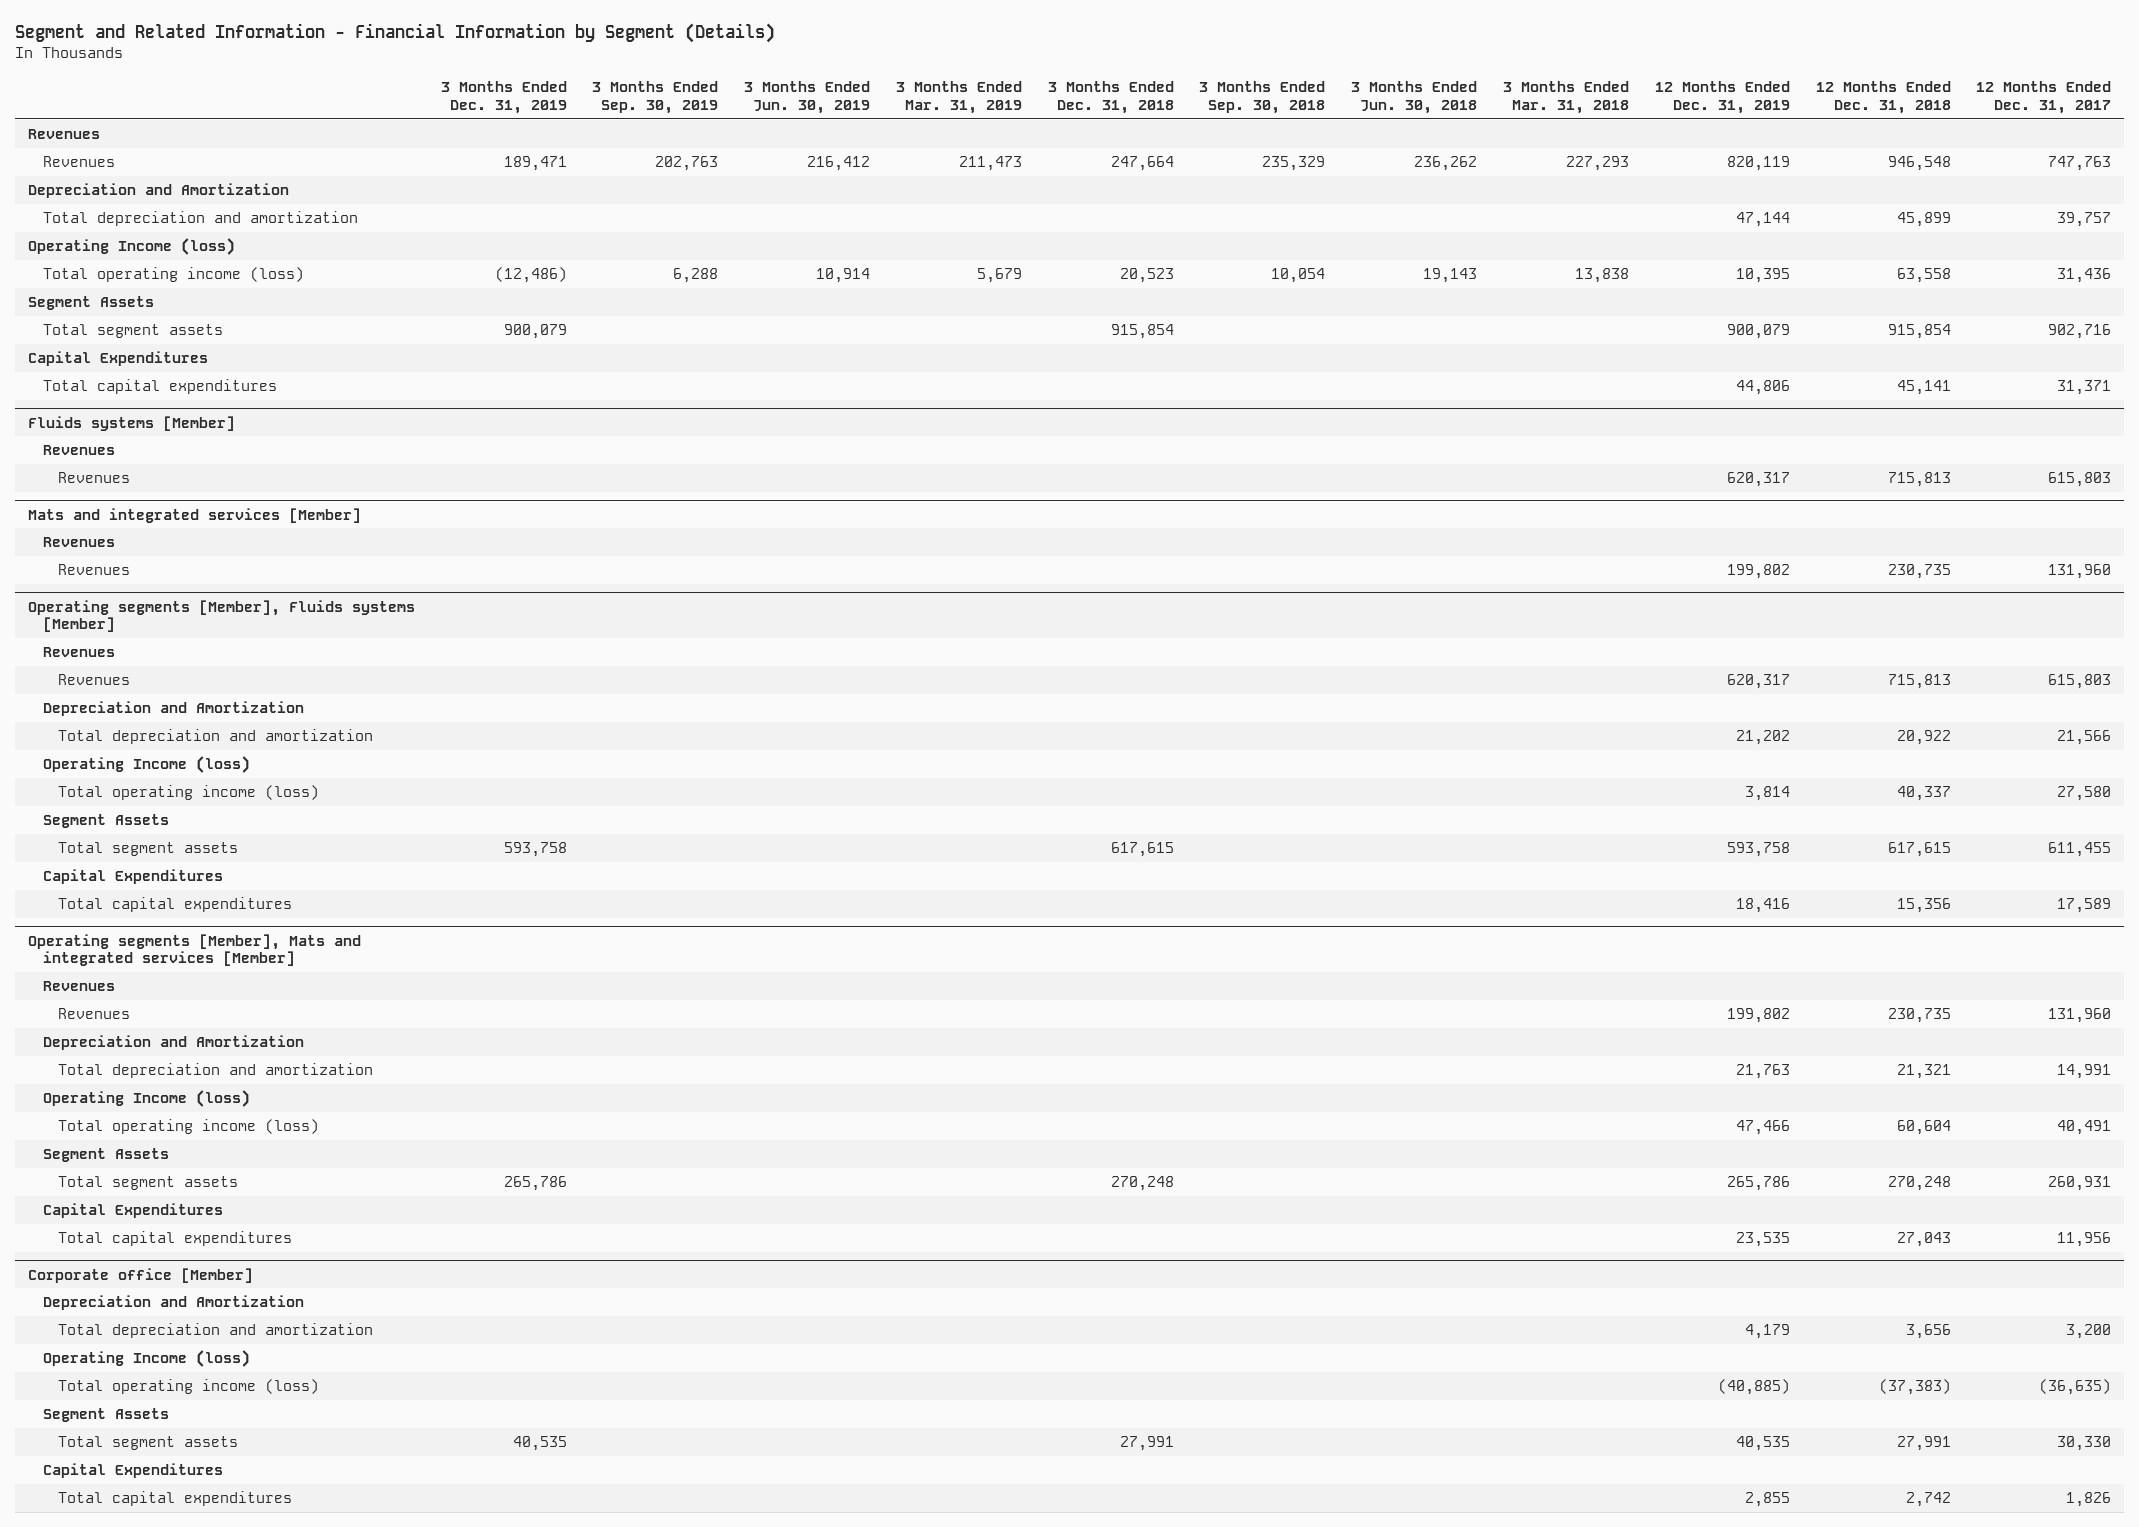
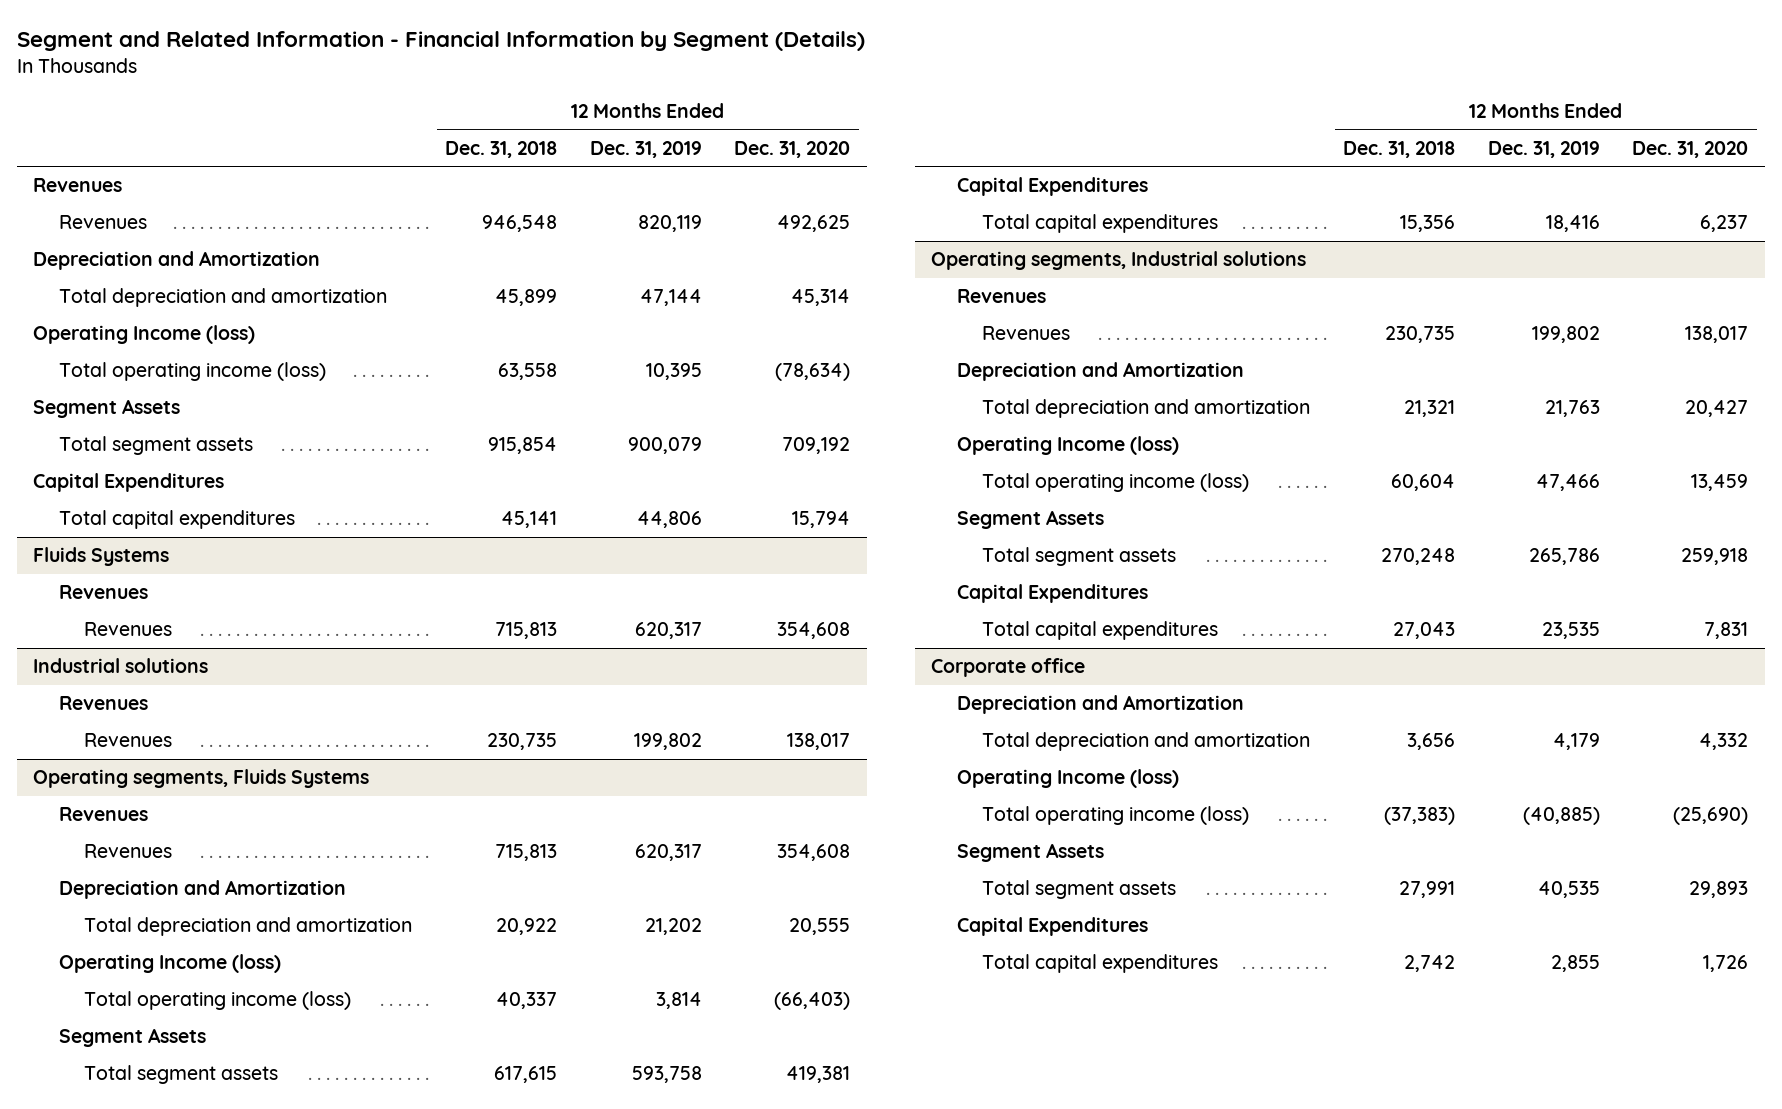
[440,81,567,115] 3 Months Ended Dec. 31, 2019 -> none
[592,81,719,115] 3 Months Ended Sep. 30, 2019 -> none
[744,81,871,115] 3 Months Ended Jun. 30, 2019 -> none
[895,81,1022,115] 3 Months Ended Mar. 31, 2019 -> none
[1047,81,1174,115] 3 Months Ended Dec. 31, 2018 -> none
[1199,81,1326,115] 3 Months Ended Sep. 30, 2018 -> none
[1351,81,1478,115] 3 Months Ended Jun. 30, 2018 -> none
[1502,81,1629,115] 3 Months Ended Mar. 31, 2018 -> none
[1976,81,2112,115] 12 Months Ended Dec. 31, 2017 -> none
none -> [734,140,851,158] Dec. 31, 2020
[27,415,235,431] Fluids systems [Member] -> [33,547,170,567] Fluids Systems
[27,507,361,523] Mats and integrated services [Member] -> none
none -> [33,658,209,674] Industrial solutions
[27,599,415,633] Operating segments [Member], Fluids systems [Member] -> [33,769,370,789] Operating segments, Fluids Systems
[27,933,361,967] Operating segments [Member], Mats and integrated services [Member] -> none
none -> [931,251,1307,271] Operating segments, Industrial solutions
[27,1267,253,1283] Corporate office [Member] -> [931,658,1086,678] Corporate office

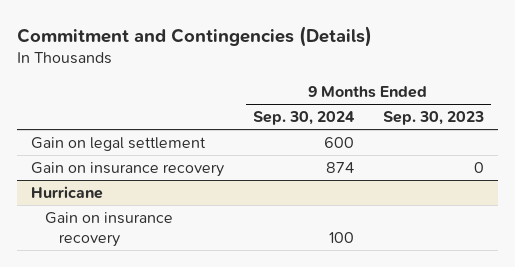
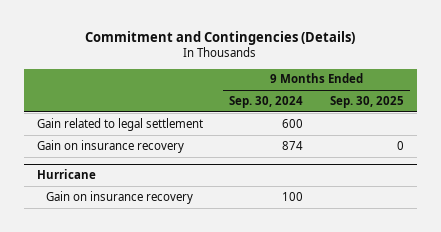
[382,111,484,126] Sep. 30, 2023 -> none
none -> [329,96,404,109] Sep. 30, 2025
[31,136,207,151] Gain on legal settlement -> [37,117,204,131] Gain related to legal settlement

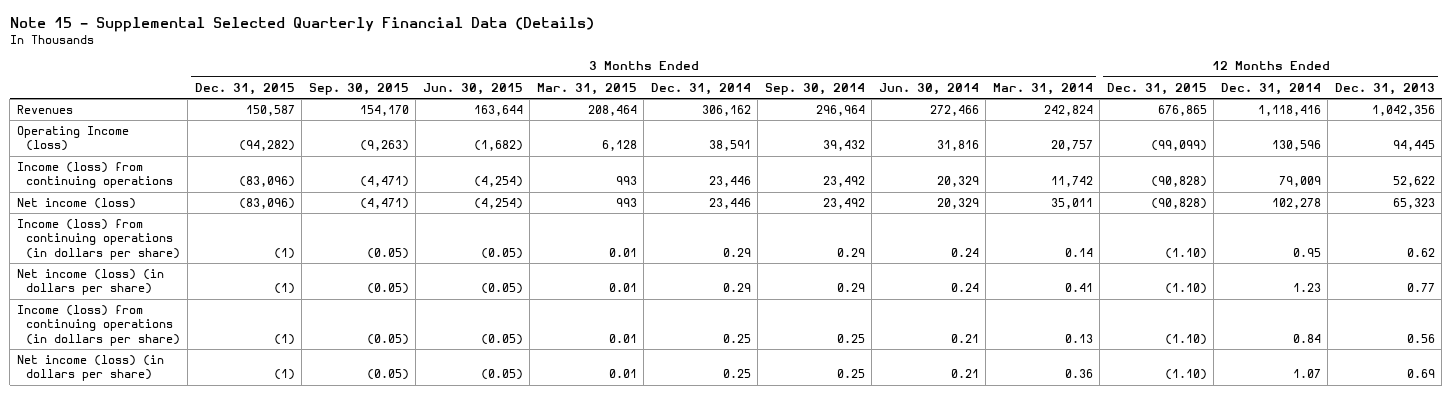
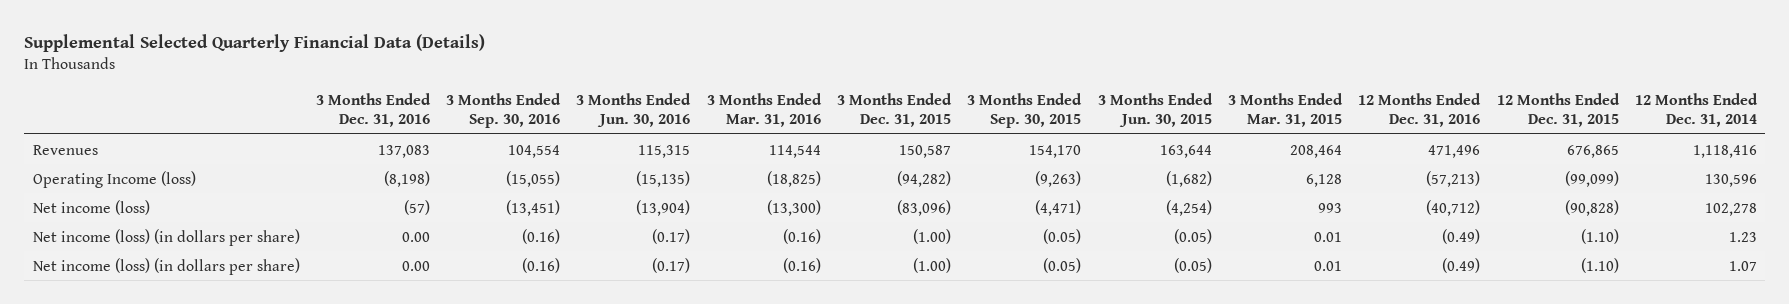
[9,16,594,32] Note 15 - Supplemental Selected Quarterly Financial Data (Details) -> [24,34,486,53] Supplemental Selected Quarterly Financial Data (Details)
[650,82,751,95] Dec. 31, 2014 -> none
[764,82,865,95] Sep. 30, 2014 -> none
[878,82,979,95] Jun. 30, 2014 -> none
[992,82,1093,95] Mar. 31, 2014 -> none
[1334,82,1435,95] Dec. 31, 2013 -> none
none -> [315,92,431,127] 3 Months Ended Dec. 31, 2016
none -> [446,92,562,128] 3 Months Ended Sep. 30, 2016
none -> [576,92,692,127] 3 Months Ended Jun. 30, 2016
none -> [706,92,822,127] 3 Months Ended Mar. 31, 2016
none -> [1358,92,1482,127] 12 Months Ended Dec. 31, 2016
[16,162,174,189] Income (loss) from continuing operations -> none
[16,219,181,260] Income (loss) from continuing operations (in dollars per share) -> none
[16,305,181,346] Income (loss) from continuing operations (in dollars per share) -> none
[273,283,295,295] (1) -> [913,228,952,244] (1.00)
[273,369,295,381] (1) -> [913,257,952,273] (1.00)

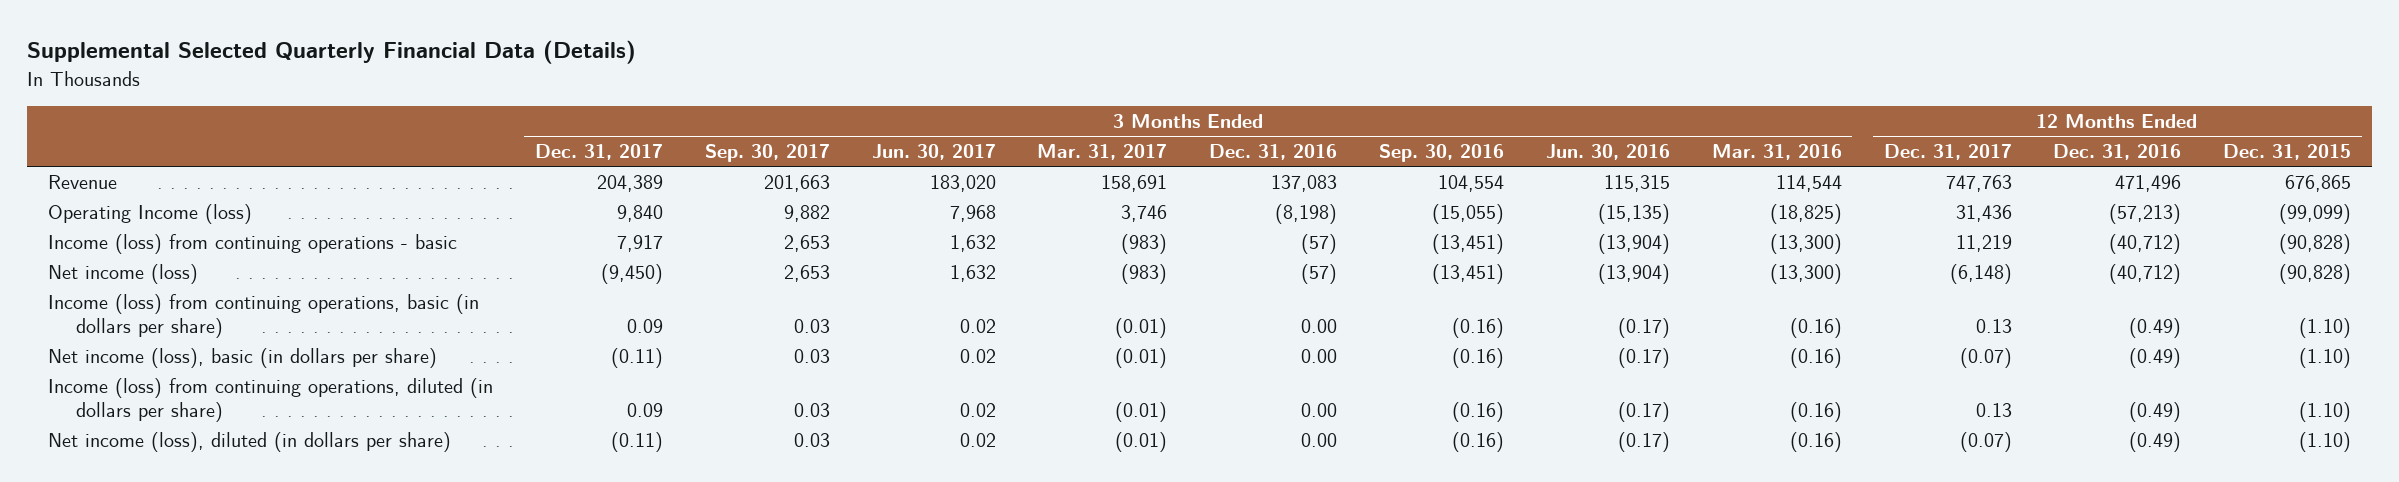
[837,92,953,127] 3 Months Ended Dec. 31, 2015 -> none
[967,92,1083,128] 3 Months Ended Sep. 30, 2015 -> none
[1097,92,1213,127] 3 Months Ended Jun. 30, 2015 -> none
[1227,92,1343,127] 3 Months Ended Mar. 31, 2015 -> none
[1634,92,1758,127] 12 Months Ended Dec. 31, 2014 -> none
none -> [534,144,663,161] Dec. 31, 2017
none -> [704,144,830,163] Sep. 30, 2017
none -> [871,144,996,161] Jun. 30, 2017
none -> [1037,144,1168,161] Mar. 31, 2017
none -> [1883,144,2012,161] Dec. 31, 2017
[32,144,98,155] Revenues -> [48,175,118,190] Revenue
none -> [48,234,458,255] Income (loss) from continuing operations - basic
none -> [48,294,480,339] Income (loss) from continuing operations, basic (in dollars per share)
[32,228,300,246] Net income (loss) (in dollars per share) -> [48,348,438,369] Net income (loss), basic (in dollars per share)
none -> [48,378,494,423] Income (loss) from continuing operations, diluted (in dollars per share)
[32,257,300,275] Net income (loss) (in dollars per share) -> [48,432,452,453] Net income (loss), diluted (in dollars per share)

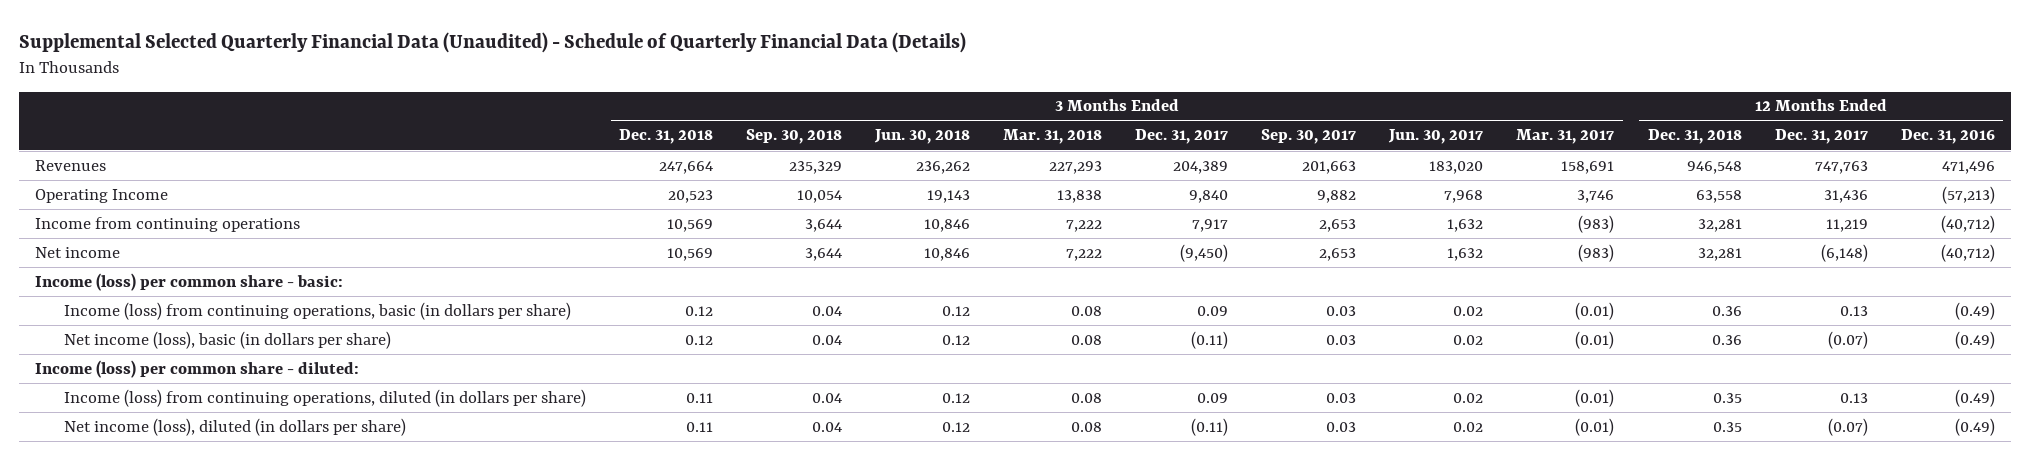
[27,40,637,65] Supplemental Selected Quarterly Financial Data (Details) -> [18,31,966,53] Supplemental Selected Quarterly Financial Data (Unaudited) - Schedule of Quarterly Financial Data (Details)
[1209,144,1338,161] Dec. 31, 2016 -> none
[1379,144,1505,163] Sep. 30, 2016 -> none
[1545,144,1670,161] Jun. 30, 2016 -> none
[1711,144,1842,161] Mar. 31, 2016 -> none
[2223,144,2352,161] Dec. 31, 2015 -> none
none -> [618,129,713,145] Dec. 31, 2018
none -> [745,129,842,145] Sep. 30, 2018
none -> [874,129,971,145] Jun. 30, 2018
none -> [1003,129,1103,145] Mar. 31, 2018
none -> [1647,129,1742,145] Dec. 31, 2018
[48,175,118,190] Revenue -> [35,159,107,171] Revenues
[48,204,253,225] Operating Income (loss) -> [35,188,169,203] Operating Income
[48,234,458,255] Income (loss) from continuing operations - basic -> [35,216,301,232] Income from continuing operations
[48,264,199,285] Net income (loss) -> [35,246,121,258] Net income
none -> [35,272,344,291] Income (loss) per common share - basic:
none -> [35,359,360,378] Income (loss) per common share - diluted:

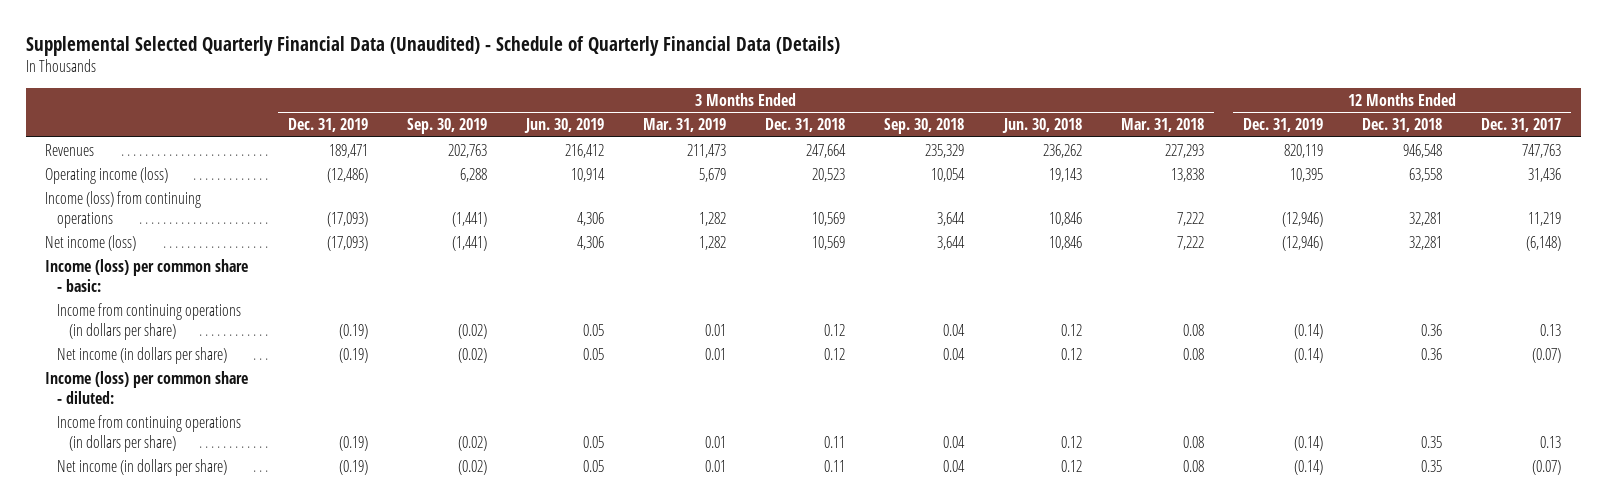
[1135,129,1229,145] Dec. 31, 2017 -> none
[1261,129,1357,145] Sep. 30, 2017 -> none
[1388,129,1484,145] Jun. 30, 2017 -> none
[1516,129,1615,145] Mar. 31, 2017 -> none
[1900,129,1995,145] Dec. 31, 2016 -> none
none -> [287,118,368,133] Dec. 31, 2019
none -> [406,118,487,135] Sep. 30, 2019
none -> [523,118,604,134] Jun. 30, 2019
none -> [643,118,727,133] Mar. 31, 2019
none -> [1243,118,1324,133] Dec. 31, 2019
[35,188,169,203] Operating Income -> [45,166,169,184] Operating income (loss)
[35,216,301,232] Income from continuing operations -> [45,190,202,228] Income (loss) from continuing operations
[35,246,121,258] Net income -> [45,234,137,251] Net income (loss)
[63,301,571,320] Income (loss) from continuing operations, basic (in dollars per share) -> [57,302,242,340] Income from continuing operations (in dollars per share)
[63,330,391,349] Net income (loss), basic (in dollars per share) -> [57,346,228,364] Net income (in dollars per share)
[63,388,586,407] Income (loss) from continuing operations, diluted (in dollars per share) -> [57,414,242,452] Income from continuing operations (in dollars per share)
[63,417,406,436] Net income (loss), diluted (in dollars per share) -> [57,458,228,476] Net income (in dollars per share)

